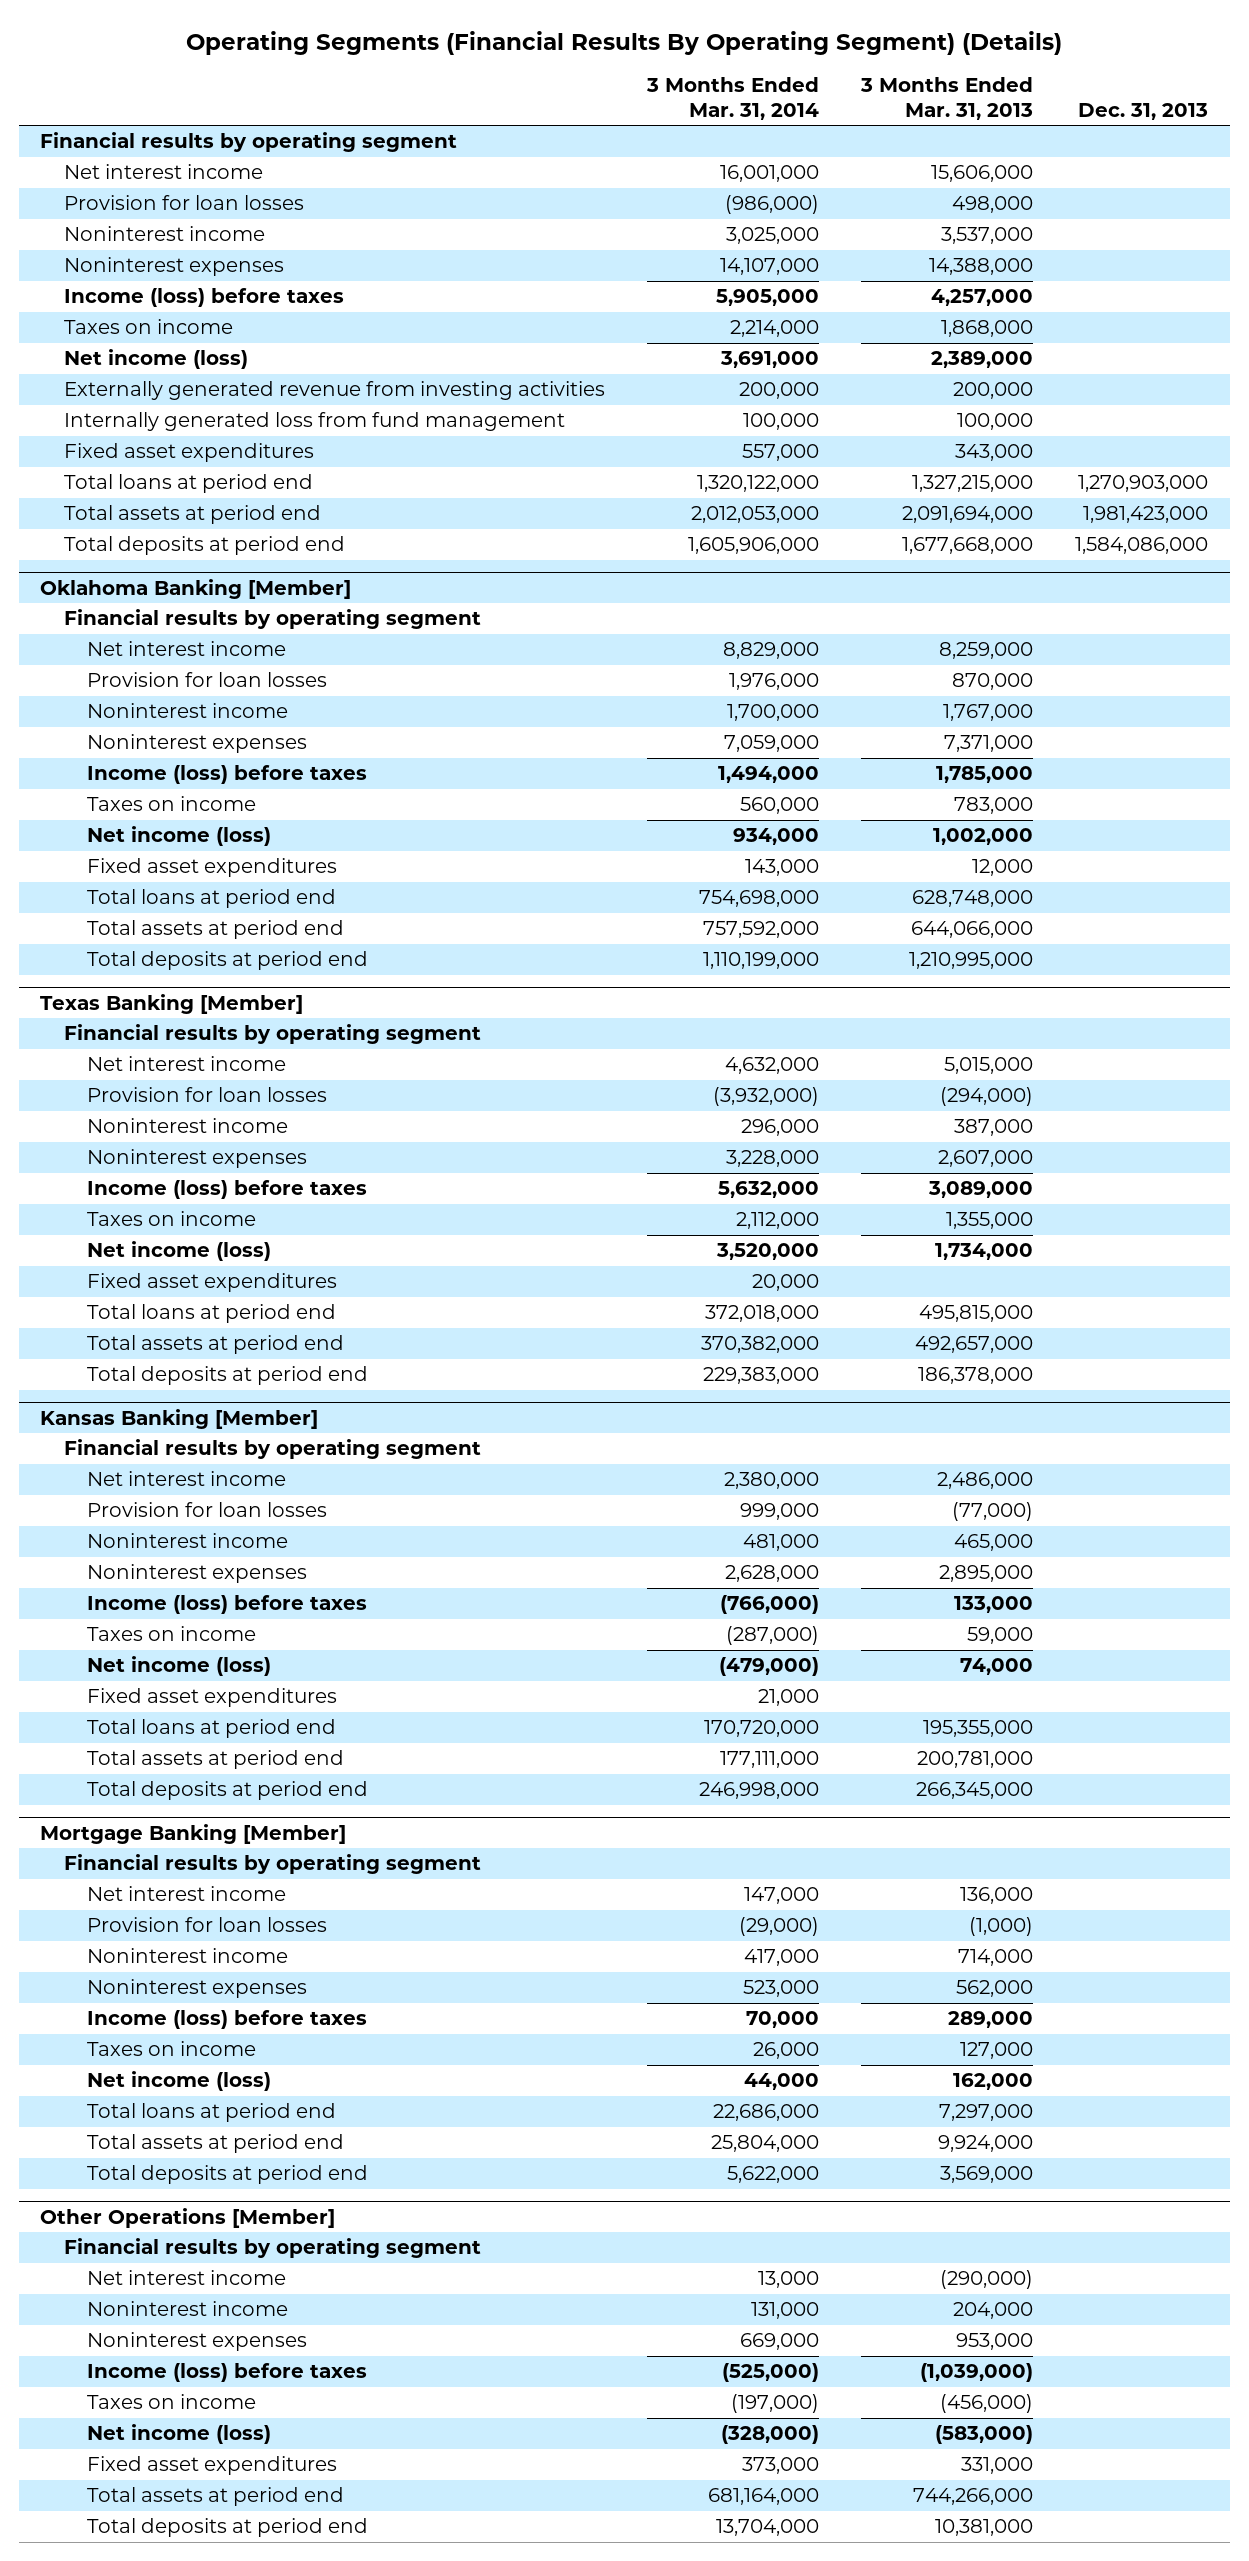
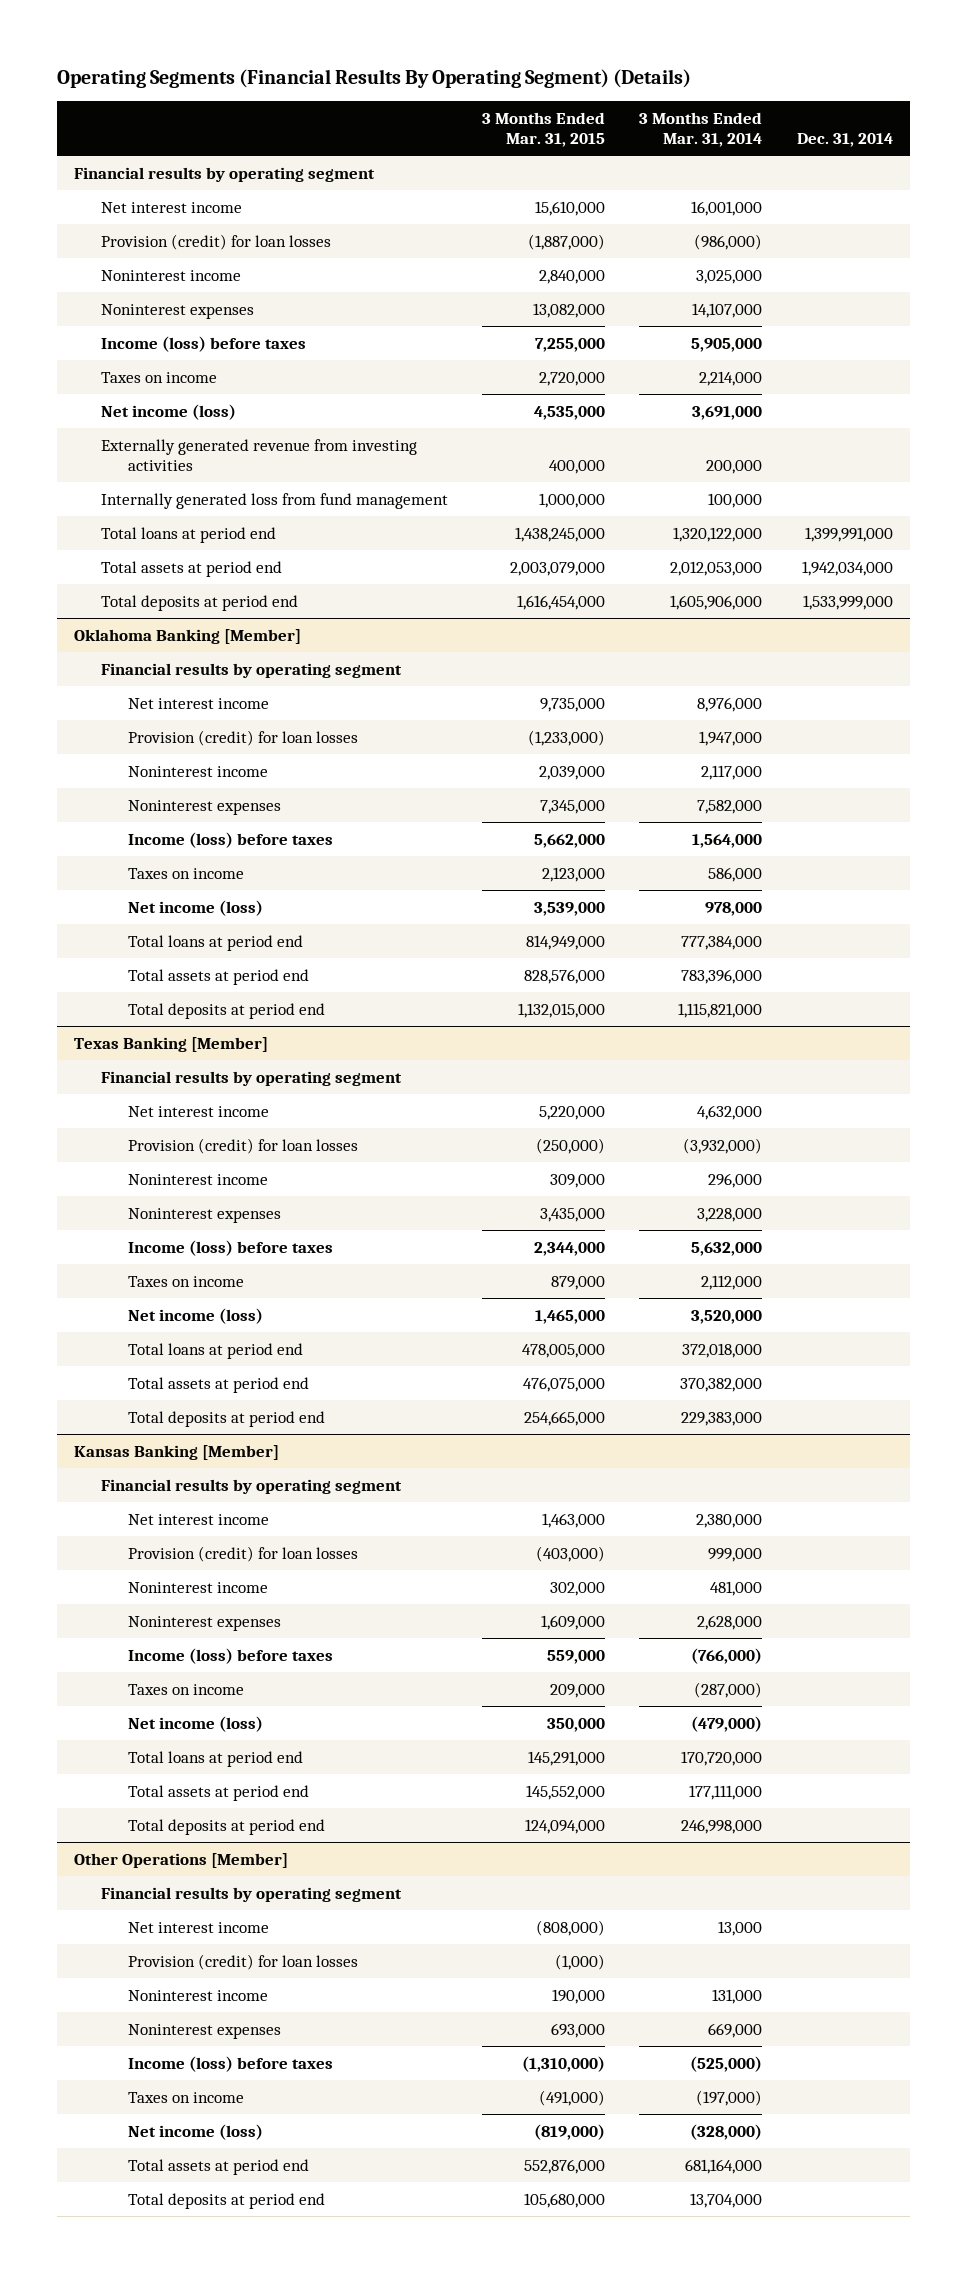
[860,77,1034,120] 3 Months Ended Mar. 31, 2013 -> none
[1078,102,1209,120] Dec. 31, 2013 -> none
none -> [482,111,606,148] 3 Months Ended Mar. 31, 2015
none -> [796,133,893,148] Dec. 31, 2014
[63,195,304,211] Provision for loan losses -> [101,233,332,250] Provision (credit) for loan losses
[63,443,314,463] Fixed asset expenditures -> none
[86,858,337,878] Fixed asset expenditures -> none
[722,642,819,660] 8,829,000 -> [697,696,763,712] 8,976,000
[86,672,327,688] Provision for loan losses -> [128,729,359,746] Provision (credit) for loan losses
[728,673,819,691] 1,976,000 -> [699,730,763,746] 1,947,000
[726,704,819,722] 1,700,000 -> [701,764,763,780] 2,117,000
[723,735,819,753] 7,059,000 -> [697,799,763,814] 7,582,000
[717,766,819,784] 1,494,000 -> [692,833,763,848] 1,564,000
[739,797,819,815] 560,000 -> [708,866,763,882] 586,000
[732,828,819,846] 934,000 -> [705,901,763,916] 978,000
[698,890,819,908] 754,698,000 -> [681,935,763,950] 777,384,000
[702,921,819,939] 757,592,000 -> [681,968,763,984] 783,396,000
[702,952,819,970] 1,110,199,000 -> [678,1002,763,1018] 1,115,821,000
[86,1087,327,1103] Provision for loan losses -> [128,1137,359,1154] Provision (credit) for loan losses
[86,1273,337,1293] Fixed asset expenditures -> none
[86,1502,327,1518] Provision for loan losses -> [128,1545,359,1562] Provision (credit) for loan losses
[86,1688,337,1708] Fixed asset expenditures -> none
[40,1823,347,1844] Mortgage Banking [Member] -> none
[63,1854,481,1875] Financial results by operating segment -> none
[86,1886,286,1902] Net interest income -> none
[86,1917,327,1933] Provision for loan losses -> none
[86,1948,288,1964] Noninterest income -> none
[86,1979,307,1999] Noninterest expenses -> none
[86,2010,367,2030] Income (loss) before taxes -> none
[86,2041,256,2057] Taxes on income -> none
[86,2071,271,2092] Net income (loss) -> none
[86,2103,336,2123] Total loans at period end -> none
[86,2134,344,2154] Total assets at period end -> none
[86,2165,368,2185] Total deposits at period end -> none
none -> [128,1953,359,1970] Provision (credit) for loan losses
[86,2456,337,2476] Fixed asset expenditures -> none

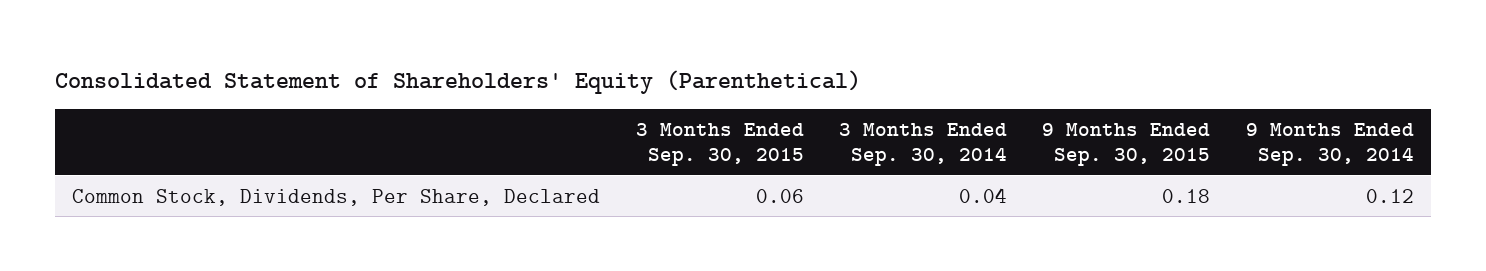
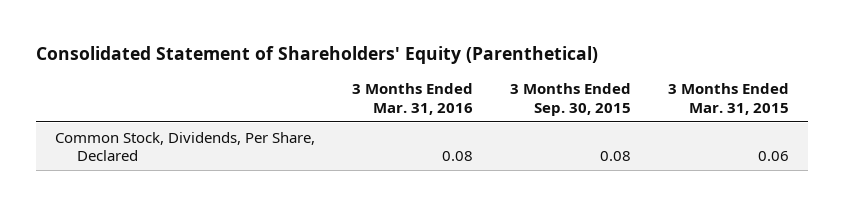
[838,122,1007,167] 3 Months Ended Sep. 30, 2014 -> none
[1042,122,1211,167] 9 Months Ended Sep. 30, 2015 -> none
[1245,122,1414,167] 9 Months Ended Sep. 30, 2014 -> none
none -> [351,83,473,115] 3 Months Ended Mar. 31, 2016
none -> [668,83,790,115] 3 Months Ended Mar. 31, 2015
[755,188,804,203] 0.06 -> [600,151,632,162] 0.08

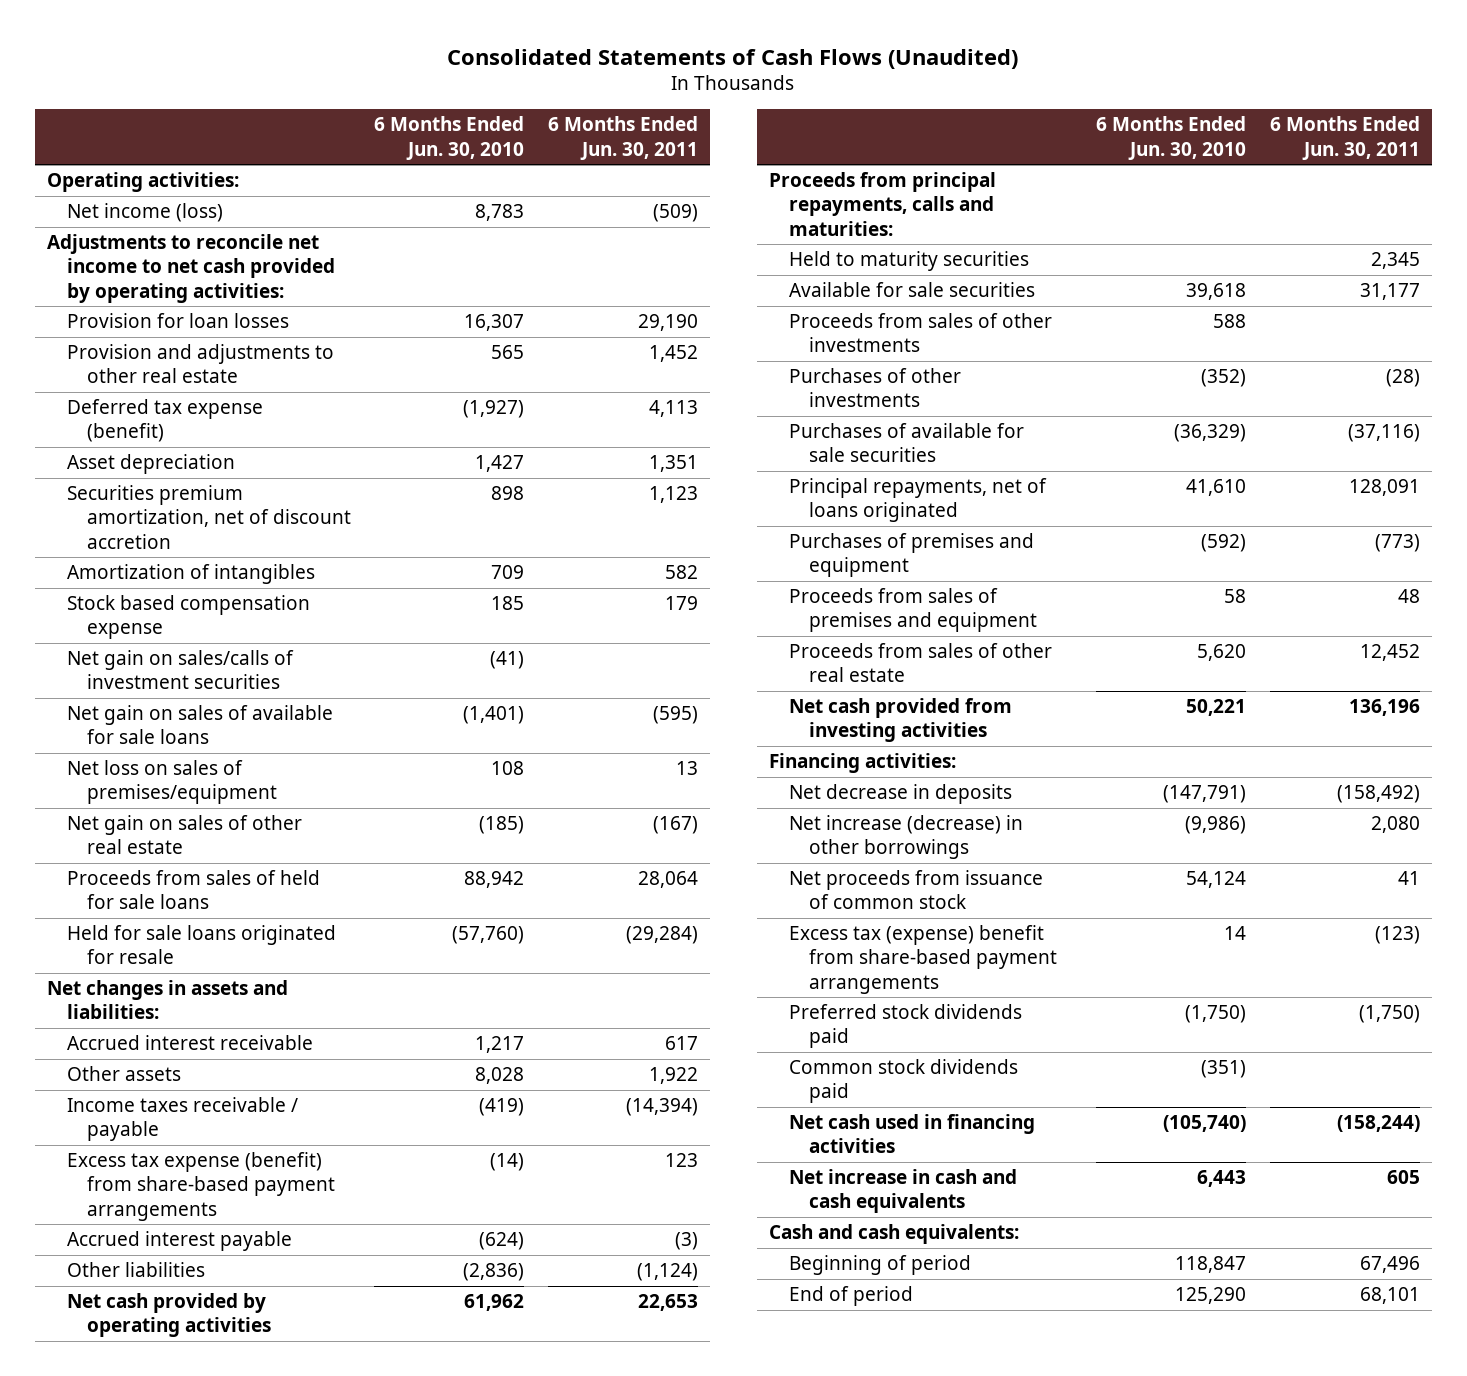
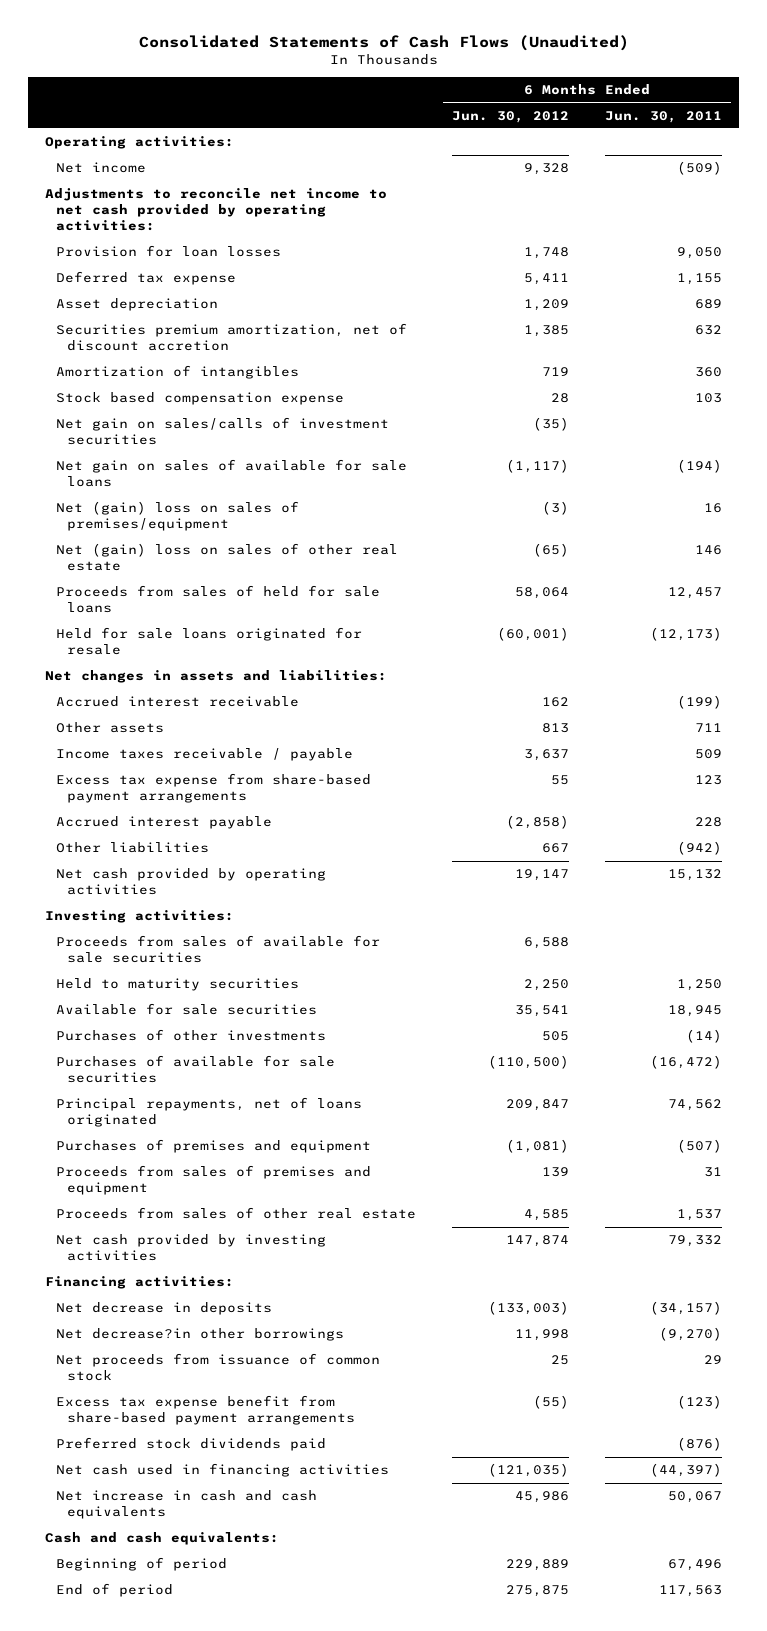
[374,116,525,160] 6 Months Ended Jun. 30, 2010 -> none
none -> [452,110,570,123] Jun. 30, 2012
[66,203,223,223] Net income (loss) -> [56,162,147,174] Net income
[66,344,334,384] Provision and adjustments to other real estate -> none
[637,314,698,332] 29,190 -> [676,247,722,260] 9,050
[66,399,263,443] Deferred tax expense (benefit) -> [56,271,237,286] Deferred tax expense
[648,400,698,418] 4,113 -> [676,273,722,286] 1,155
[648,455,698,473] 1,351 -> [694,299,722,310] 689
[648,486,698,504] 1,123 -> [694,325,722,336] 632
[664,565,698,580] 582 -> [694,367,722,378] 360
[664,596,698,611] 179 -> [694,393,722,404] 103
[652,706,698,725] (595) -> [676,459,722,474] (194)
[66,760,277,805] Net loss on sales of premises/equipment -> [56,501,300,532] Net (gain) loss on sales of premises/equipment
[675,761,698,776] 13 -> [703,503,722,514] 16
[66,815,302,855] Net gain on sales of other real estate -> [56,543,399,572] Net (gain) loss on sales of other real estate
[652,816,698,835] (167) -> [694,545,722,556] 146
[637,871,698,889] 28,064 -> [667,587,722,600] 12,457
[625,926,698,945] (29,284) -> [649,627,722,642] (12,173)
[768,172,996,236] Proceeds from principal repayments, calls and maturities: -> none
[788,313,1052,353] Proceeds from sales of other investments -> none
[664,1036,698,1051] 617 -> [676,695,722,710] (199)
[648,1067,698,1085] 1,922 -> [694,723,722,733] 711
[625,1098,698,1117] (14,394) -> [694,749,722,760] 509
[66,1152,335,1221] Excess tax expense (benefit) from share-based payment arrangements -> [56,773,372,804] Excess tax expense from share-based payment arrangements
[674,1232,698,1251] (3) -> [694,817,722,828] 228
[636,1263,698,1282] (1,124) -> [676,841,722,856] (942)
[637,1294,698,1312] 22,653 -> [667,869,722,882] 15,132
none -> [45,910,235,924] Investing activities:
none -> [56,935,381,964] Proceeds from sales of available for sale securities
[1370,252,1420,270] 2,345 -> [676,979,722,992] 1,250
[1359,283,1420,301] 31,177 -> [667,1005,722,1018] 18,945
[1385,369,1420,388] (28) -> [685,1029,722,1044] (14)
[1347,424,1420,443] (37,116) -> [649,1055,722,1070] (16,472)
[1348,479,1420,497] 128,091 -> [667,1099,722,1112] 74,562
[1374,534,1420,553] (773) -> [676,1139,722,1154] (507)
[1397,589,1420,604] 48 -> [703,1167,722,1178] 31
[1359,644,1420,662] 12,452 -> [676,1209,722,1222] 1,537
[788,698,1012,743] Net cash provided from investing activities -> [56,1234,327,1262] Net cash provided by investing activities
[1348,699,1420,717] 136,196 -> [667,1235,722,1248] 79,332
[788,1059,1018,1104] Common stock dividends paid -> none
[1336,785,1420,804] (158,492) -> [649,1301,722,1316] (34,157)
[788,815,1023,860] Net increase (decrease) in other borrowings -> [56,1328,345,1342] Net decrease?in other borrowings
[1370,816,1420,834] 2,080 -> [658,1327,722,1342] (9,270)
[1397,871,1420,886] 41 -> [703,1355,722,1365] 29
[788,925,1057,994] Excess tax (expense) benefit from share-based payment arrangements -> [56,1395,356,1426] Excess tax expense benefit from share-based payment arrangements
[1358,1005,1420,1024] (1,750) -> [676,1437,722,1452] (876)
[1336,1115,1420,1133] (158,244) -> [649,1463,722,1478] (44,397)
[1386,1170,1420,1185] 605 -> [667,1491,722,1504] 50,067
[1359,1287,1420,1305] 68,101 -> [658,1585,722,1598] 117,563

